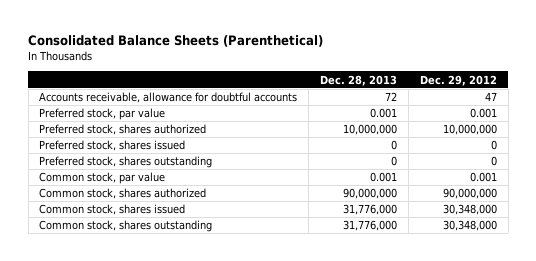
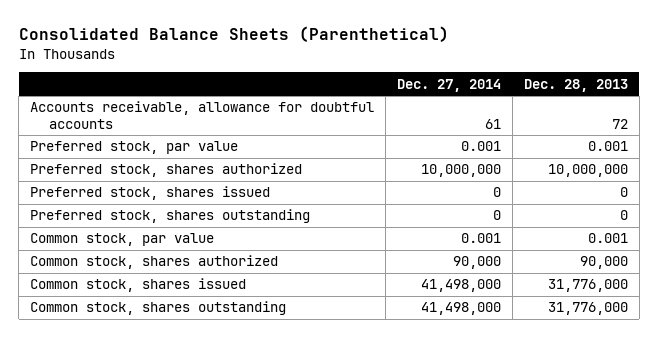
[419,74,497,86] Dec. 29, 2012 -> none
none -> [396,78,501,92] Dec. 27, 2014
[343,188,398,200] 90,000,000 -> [579,256,628,270] 90,000

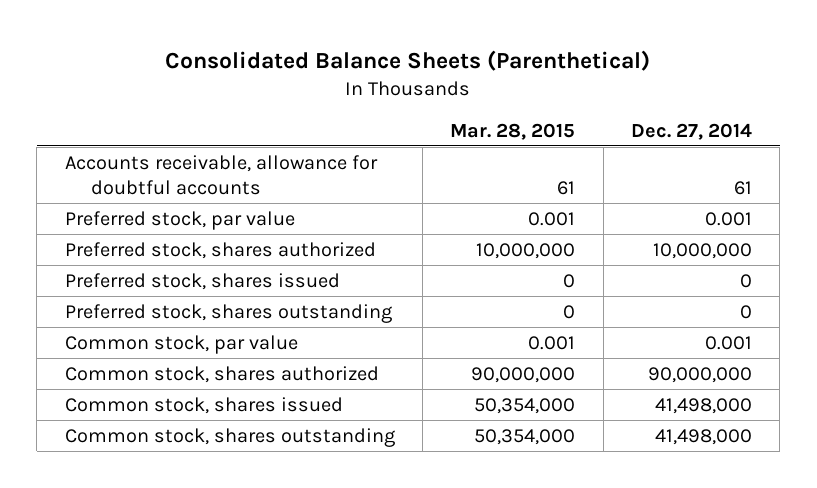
[523,78,628,92] Dec. 28, 2013 -> none
none -> [450,122,576,140] Mar. 28, 2015
[452,256,501,270] 90,000 -> [647,366,752,383] 90,000,000

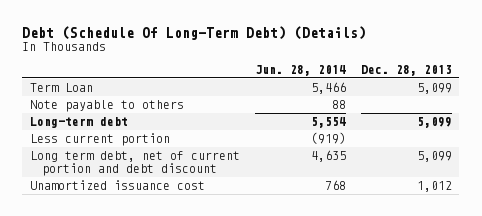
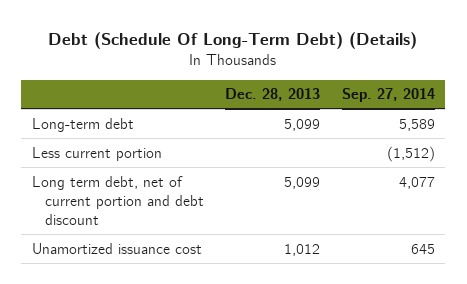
[254,64,346,76] Jun. 28, 2014 -> none
none -> [341,88,435,103] Sep. 27, 2014
[29,82,93,92] Term Loan -> none
[29,99,184,112] Note payable to others -> none

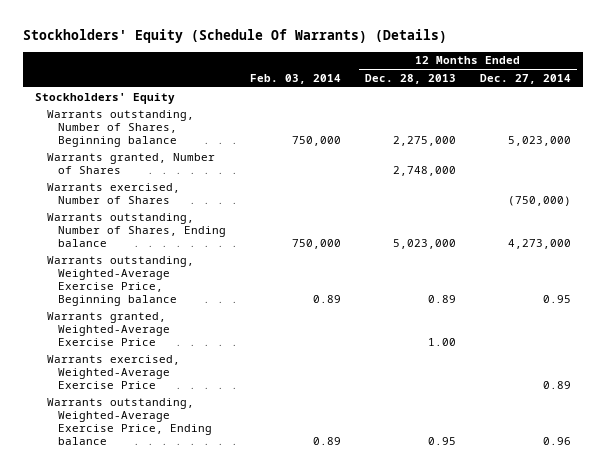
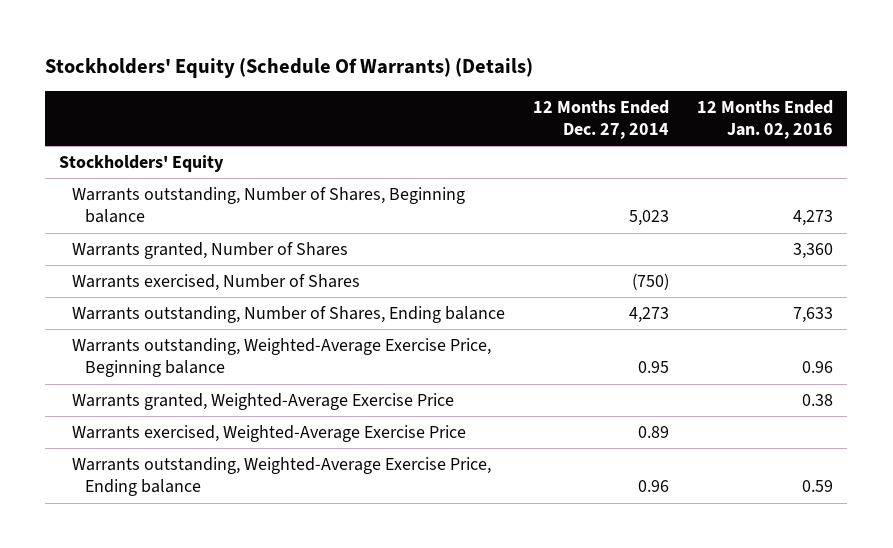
[250,73,342,84] Feb. 03, 2014 -> none
[365,73,457,84] Dec. 28, 2013 -> none
none -> [697,99,834,140] 12 Months Ended Jan. 02, 2016
[508,135,572,146] 5,023,000 -> [629,210,670,227] 5,023
[508,195,572,206] (750,000) -> [632,272,670,290] (750)
[508,238,572,249] 4,273,000 -> [629,306,670,323] 4,273

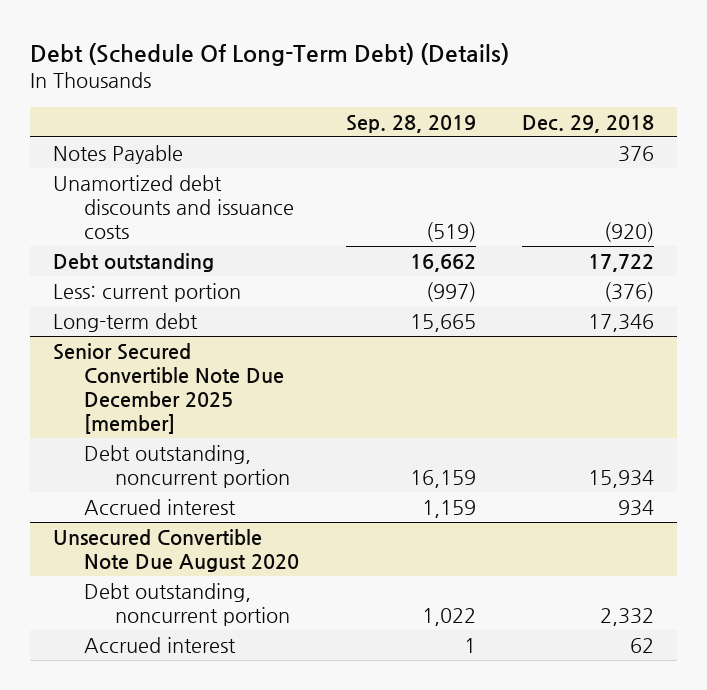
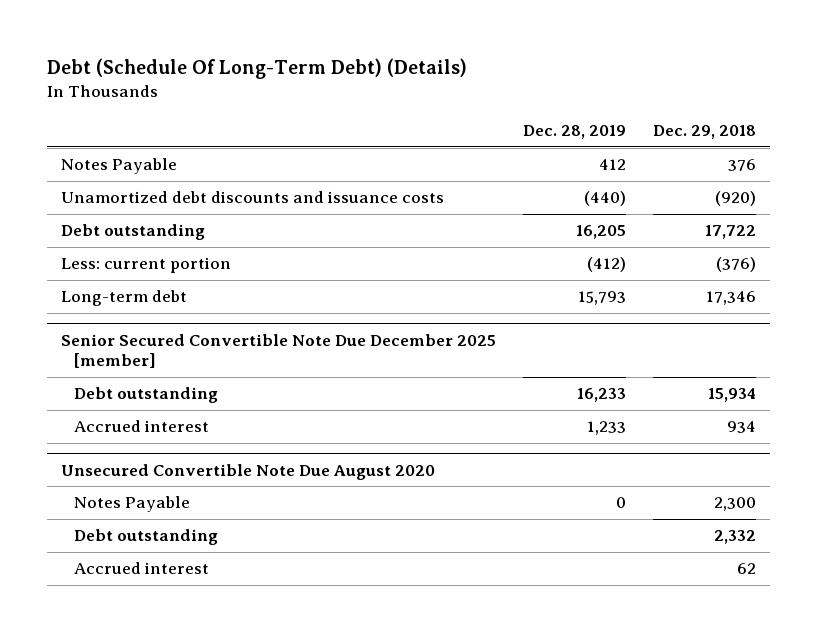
[345,114,476,133] Sep. 28, 2019 -> none
none -> [523,125,627,140] Dec. 28, 2019
[83,444,290,488] Debt outstanding, noncurrent portion -> [73,387,218,404] Debt outstanding
none -> [73,496,190,513] Notes Payable
[83,582,290,626] Debt outstanding, noncurrent portion -> [73,529,218,546] Debt outstanding

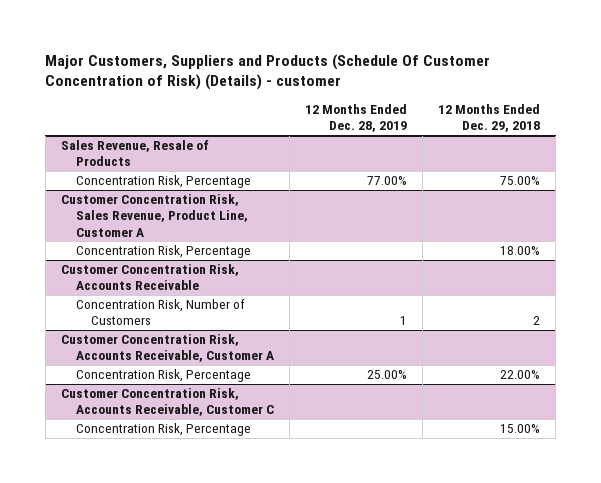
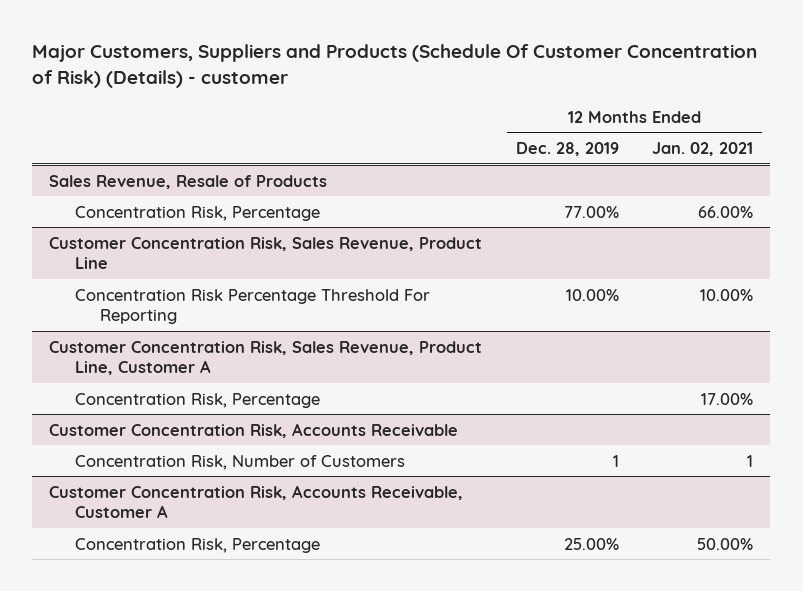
[438,104,541,133] 12 Months Ended Dec. 29, 2018 -> none
none -> [652,142,754,157] Jan. 02, 2021
none -> [49,236,483,270] Customer Concentration Risk, Sales Revenue, Product Line
none -> [74,288,430,325] Concentration Risk Percentage Threshold For Reporting
[60,388,274,417] Customer Concentration Risk, Accounts Receivable, Customer C -> none
[75,423,251,437] Concentration Risk, Percentage -> none

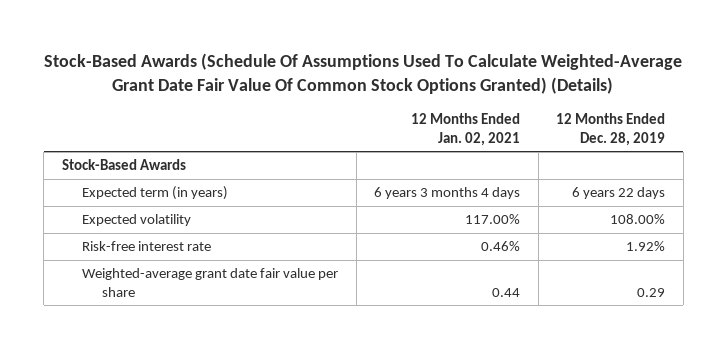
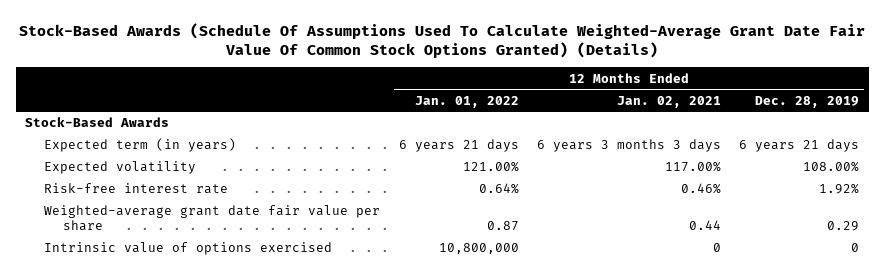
none -> [414,95,519,108] Jan. 01, 2022
[374,187,521,200] 6 years 3 months 4 days -> [537,139,722,153] 6 years 3 months 3 days
[572,187,666,200] 6 years 22 days -> [739,139,860,153] 6 years 21 days
none -> [44,242,333,256] Intrinsic value of options exercised

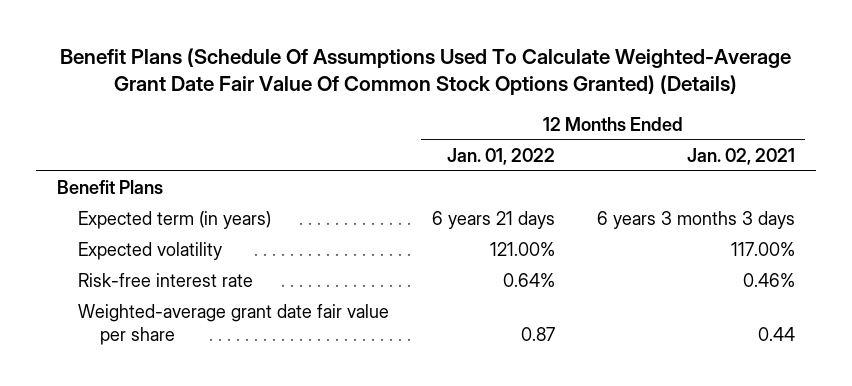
[19,22,866,58] Stock-Based Awards (Schedule Of Assumptions Used To Calculate Weighted-Average Grant Date Fair Value Of Common Stock Options Granted) (Details) -> [59,47,791,96] Benefit Plans (Schedule Of Assumptions Used To Calculate Weighted-Average Grant Date Fair Value Of Common Stock Options Granted) (Details)
[755,95,860,108] Dec. 28, 2019 -> none
[25,117,170,128] Stock-Based Awards -> [57,179,164,194] Benefit Plans
[44,242,333,256] Intrinsic value of options exercised -> none

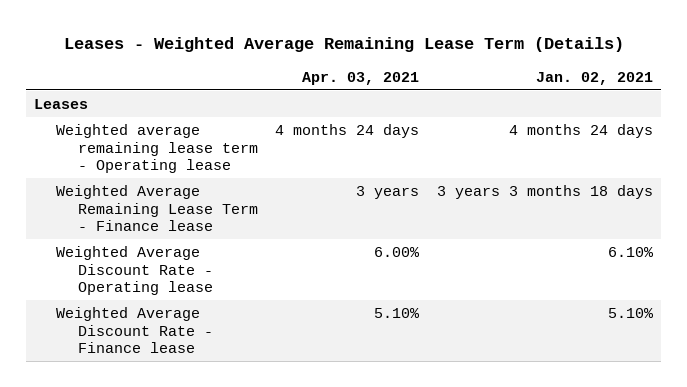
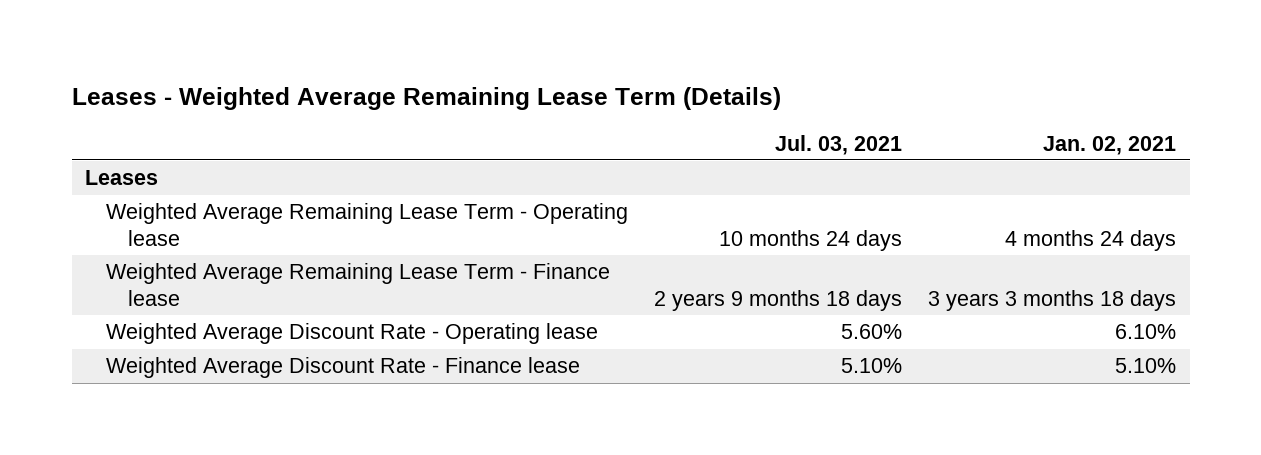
[302,71,420,85] Apr. 03, 2021 -> none
none -> [775,134,903,155] Jul. 03, 2021
[56,123,258,174] Weighted average remaining lease term - Operating lease -> [106,203,629,246] Weighted Average Remaining Lease Term - Operating lease

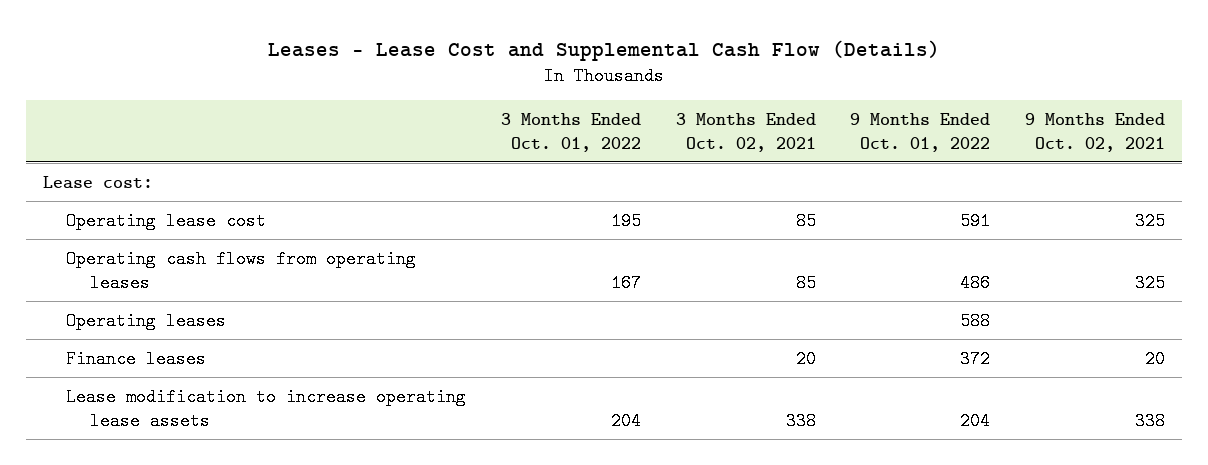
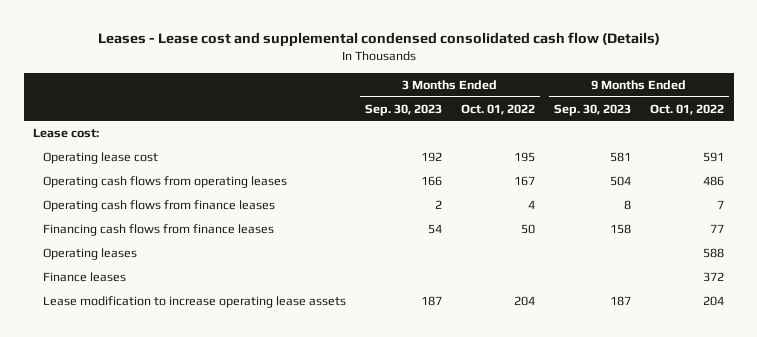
[267,39,940,61] Leases - Lease Cost and Supplemental Cash Flow (Details) -> [97,32,660,48] Leases - Lease cost and supplemental condensed consolidated cash flow (Details)
[675,112,816,152] 3 Months Ended Oct. 02, 2021 -> none
[1024,112,1165,152] 9 Months Ended Oct. 02, 2021 -> none
none -> [364,103,442,116] Sep. 30, 2023
none -> [554,103,632,116] Sep. 30, 2023
none -> [42,199,275,212] Operating cash flows from finance leases
none -> [42,223,274,236] Financing cash flows from finance leases

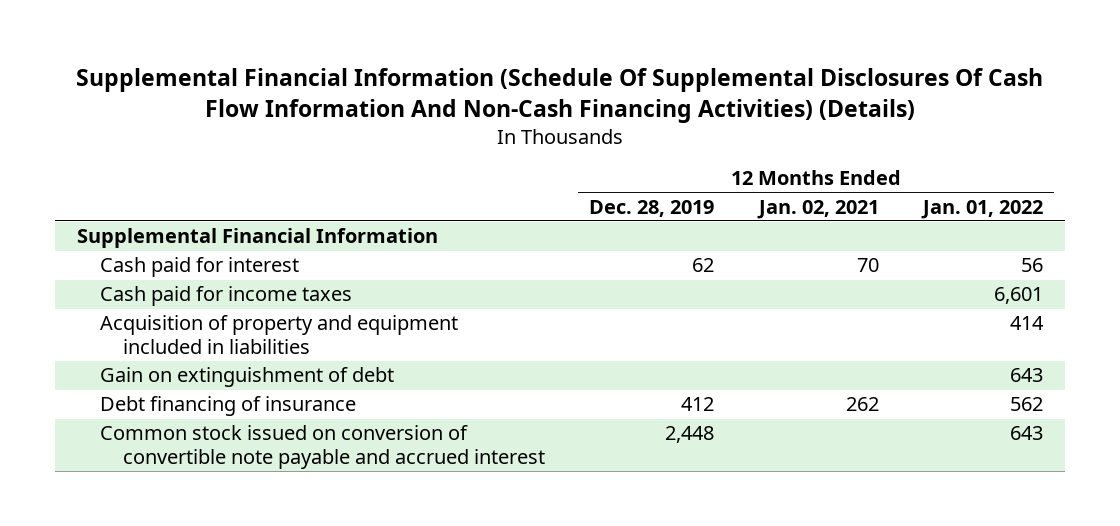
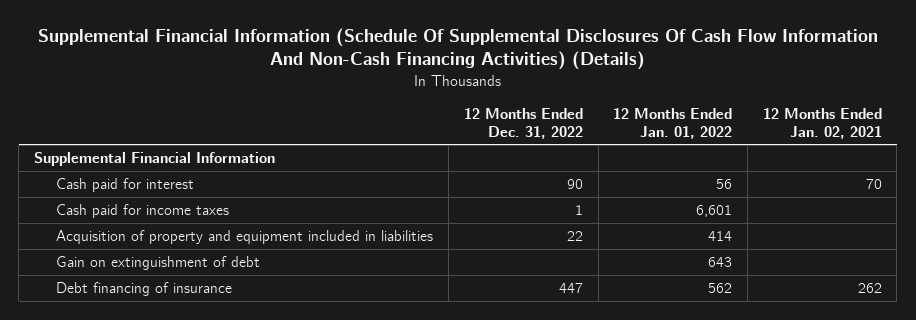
[589,199,715,217] Dec. 28, 2019 -> none
none -> [463,107,583,139] 12 Months Ended Dec. 31, 2022
[100,425,546,470] Common stock issued on conversion of convertible note payable and accrued interest -> none

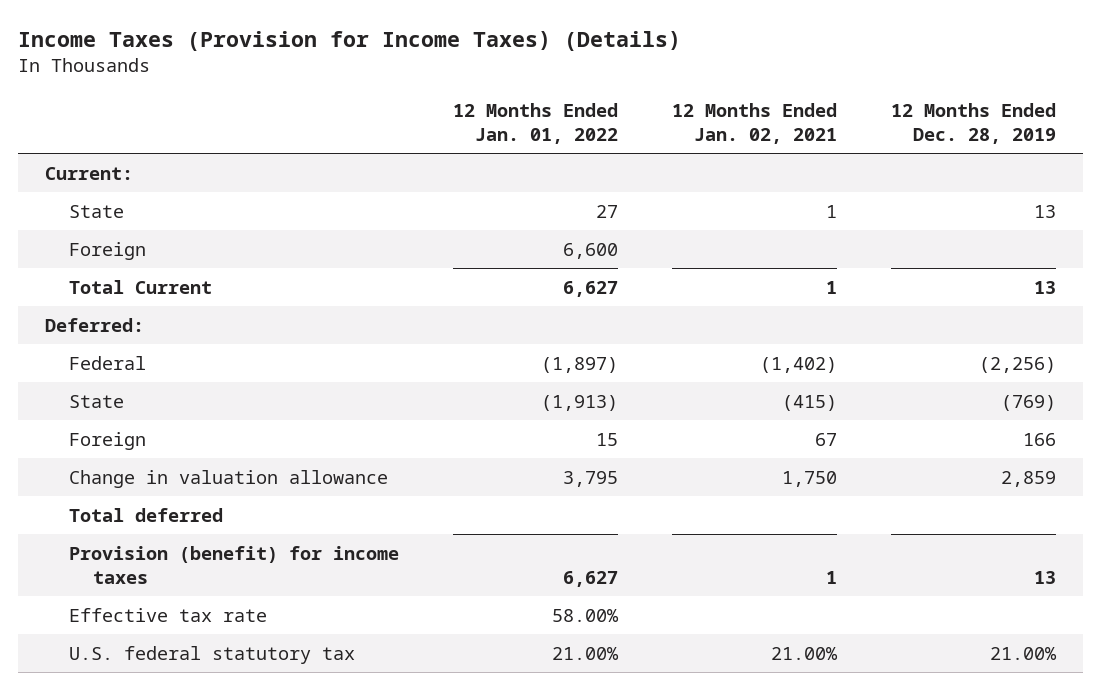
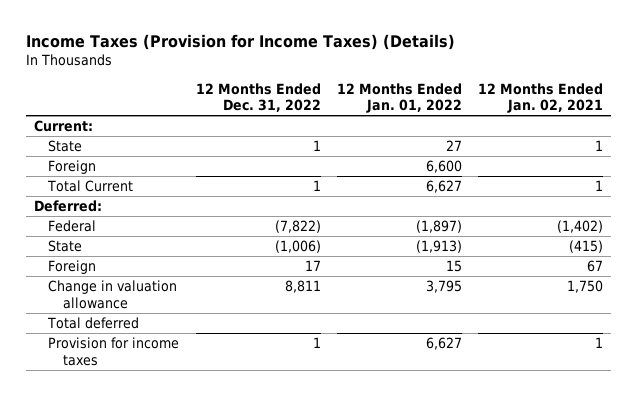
[891,102,1057,144] 12 Months Ended Dec. 28, 2019 -> none
none -> [195,82,321,113] 12 Months Ended Dec. 31, 2022
[69,607,268,622] Effective tax rate -> none
[69,645,356,664] U.S. federal statutory tax -> none
[69,545,400,584] Provision (benefit) for income taxes -> [48,337,180,366] Provision for income taxes

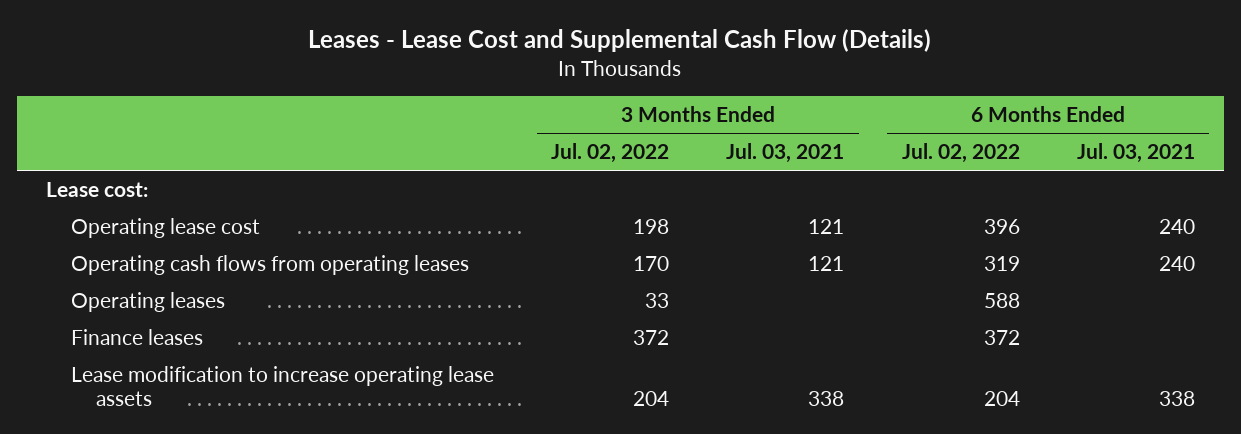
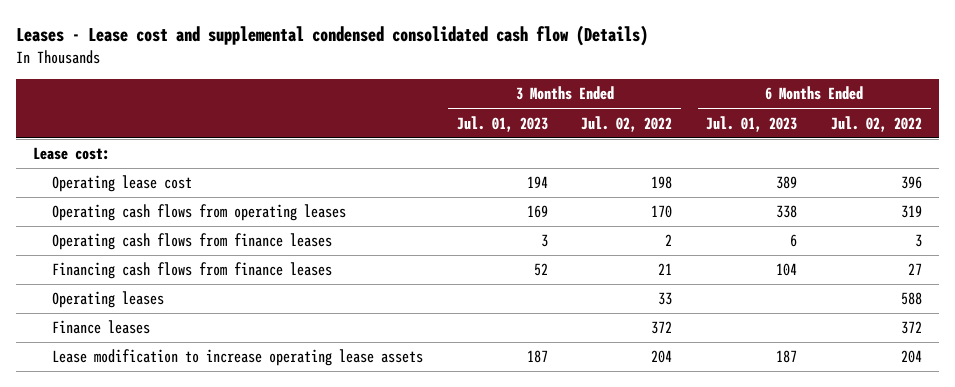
[308,29,932,53] Leases - Lease Cost and Supplemental Cash Flow (Details) -> [15,24,648,46] Leases - Lease cost and supplemental condensed consolidated cash flow (Details)
[726,143,845,164] Jul. 03, 2021 -> none
[1077,143,1196,164] Jul. 03, 2021 -> none
none -> [456,115,548,132] Jul. 01, 2023
none -> [706,115,798,132] Jul. 01, 2023
none -> [51,233,332,251] Operating cash flows from finance leases
none -> [51,262,332,280] Financing cash flows from finance leases

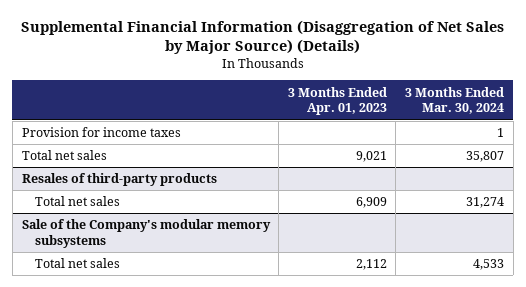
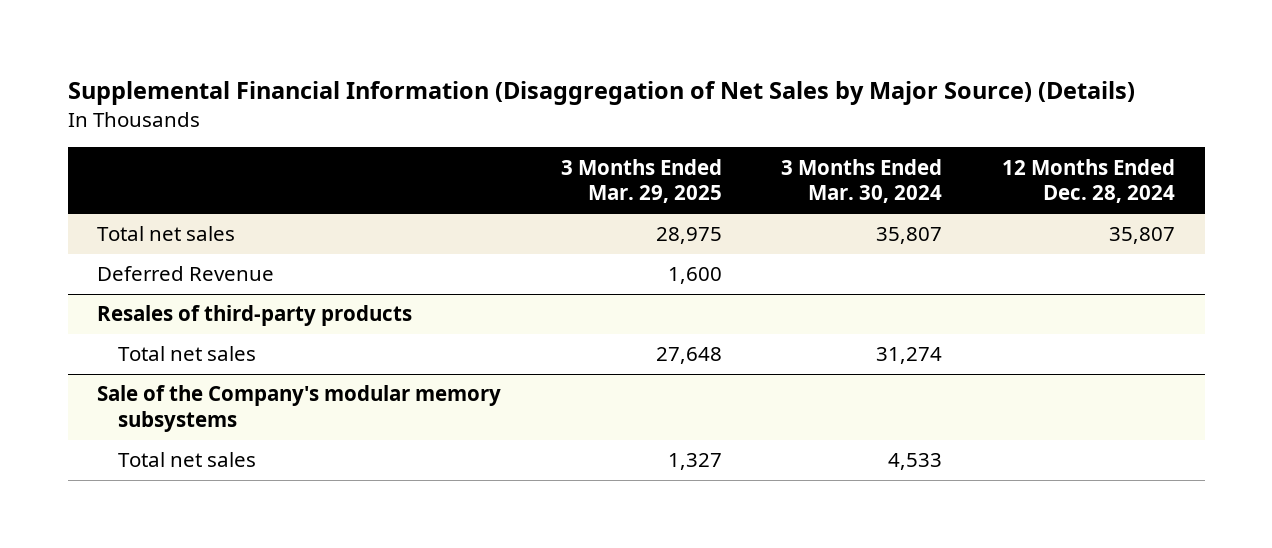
[287,86,387,116] 3 Months Ended Apr. 01, 2023 -> none
none -> [560,158,722,204] 3 Months Ended Mar. 29, 2025
none -> [1001,158,1175,204] 12 Months Ended Dec. 28, 2024
[21,127,181,138] Provision for income taxes -> none
none -> [97,266,275,282] Deferred Revenue

